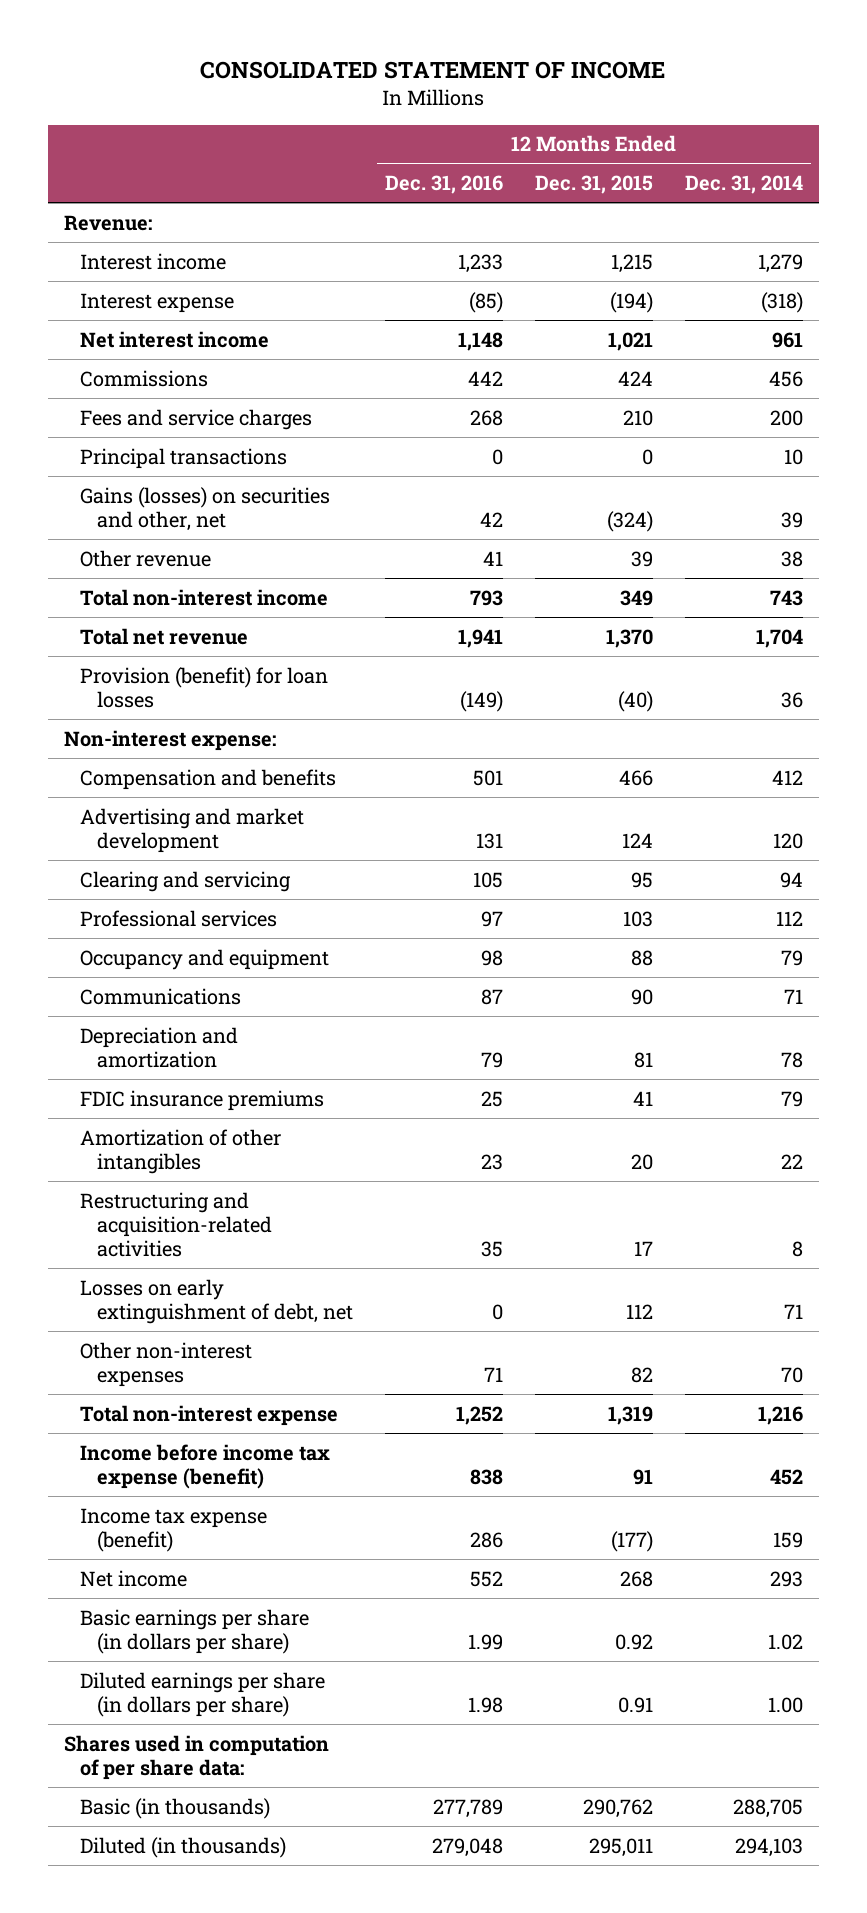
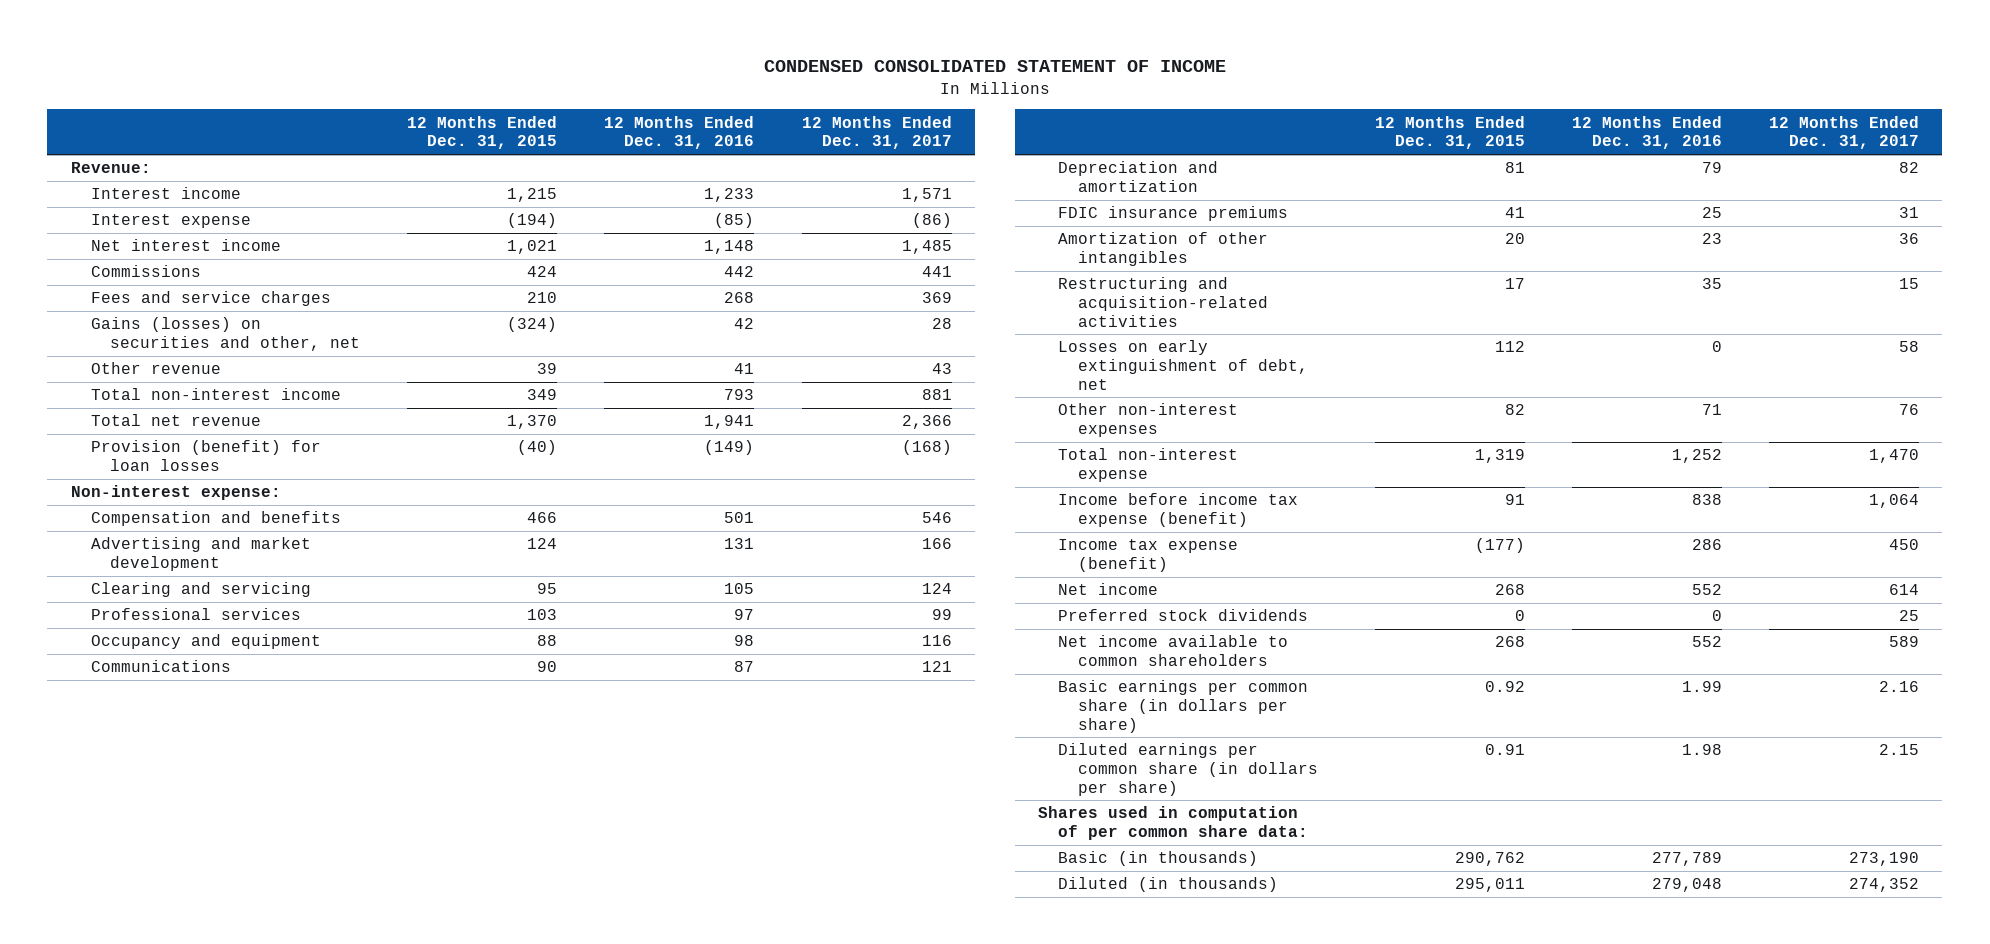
[200,61,666,80] CONSOLIDATED STATEMENT OF INCOME -> [763,60,1226,73] CONDENSED CONSOLIDATED STATEMENT OF INCOME
[684,175,803,195] Dec. 31, 2014 -> none
none -> [801,115,952,150] 12 Months Ended Dec. 31, 2017
[80,447,288,469] Principal transactions -> none
none -> [1057,609,1308,622] Preferred stock dividends
none -> [1057,635,1288,666] Net income available to common shareholders
[80,1608,310,1654] Basic earnings per share (in dollars per share) -> [1057,680,1308,733] Basic earnings per common share (in dollars per share)
[80,1671,326,1717] Diluted earnings per share (in dollars per share) -> [1057,743,1318,796] Diluted earnings per common share (in dollars per share)
[63,1734,329,1780] Shares used in computation of per share data: -> [1038,806,1308,840] Shares used in computation of per common share data:

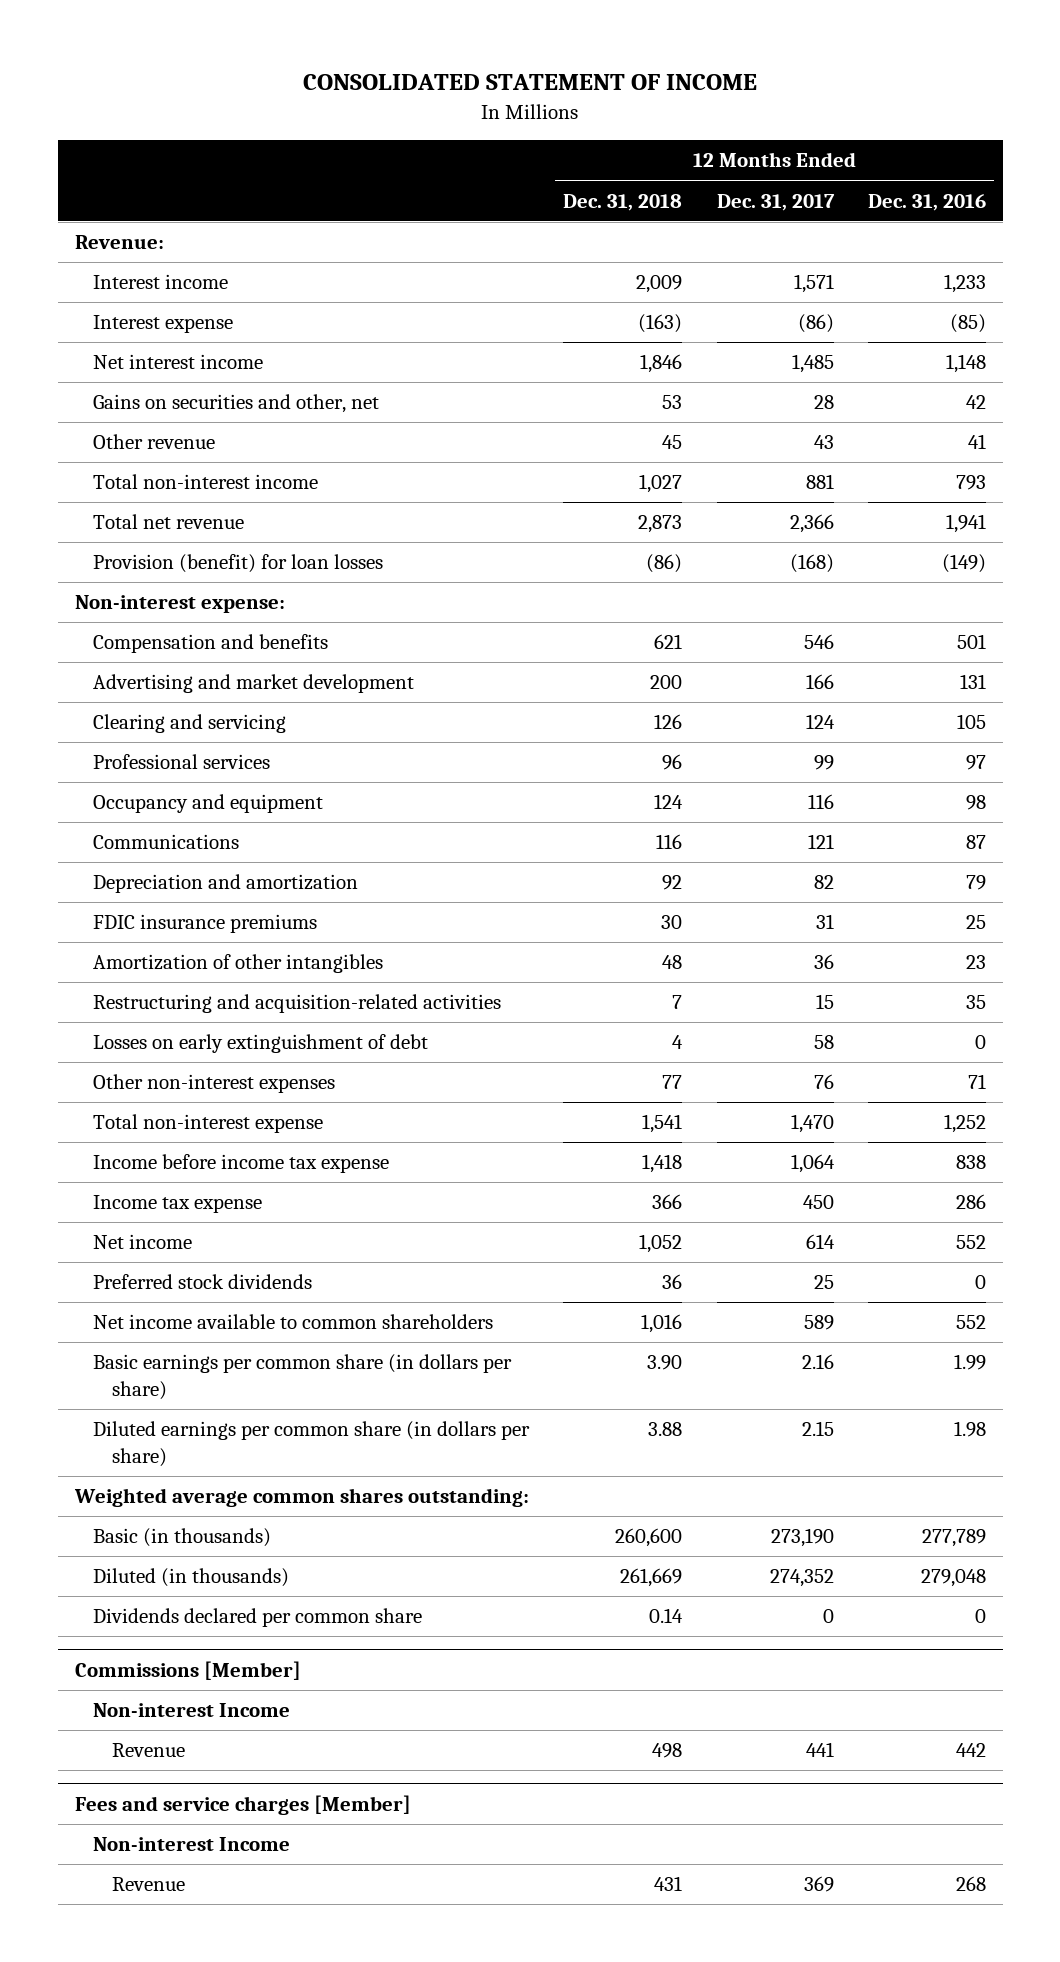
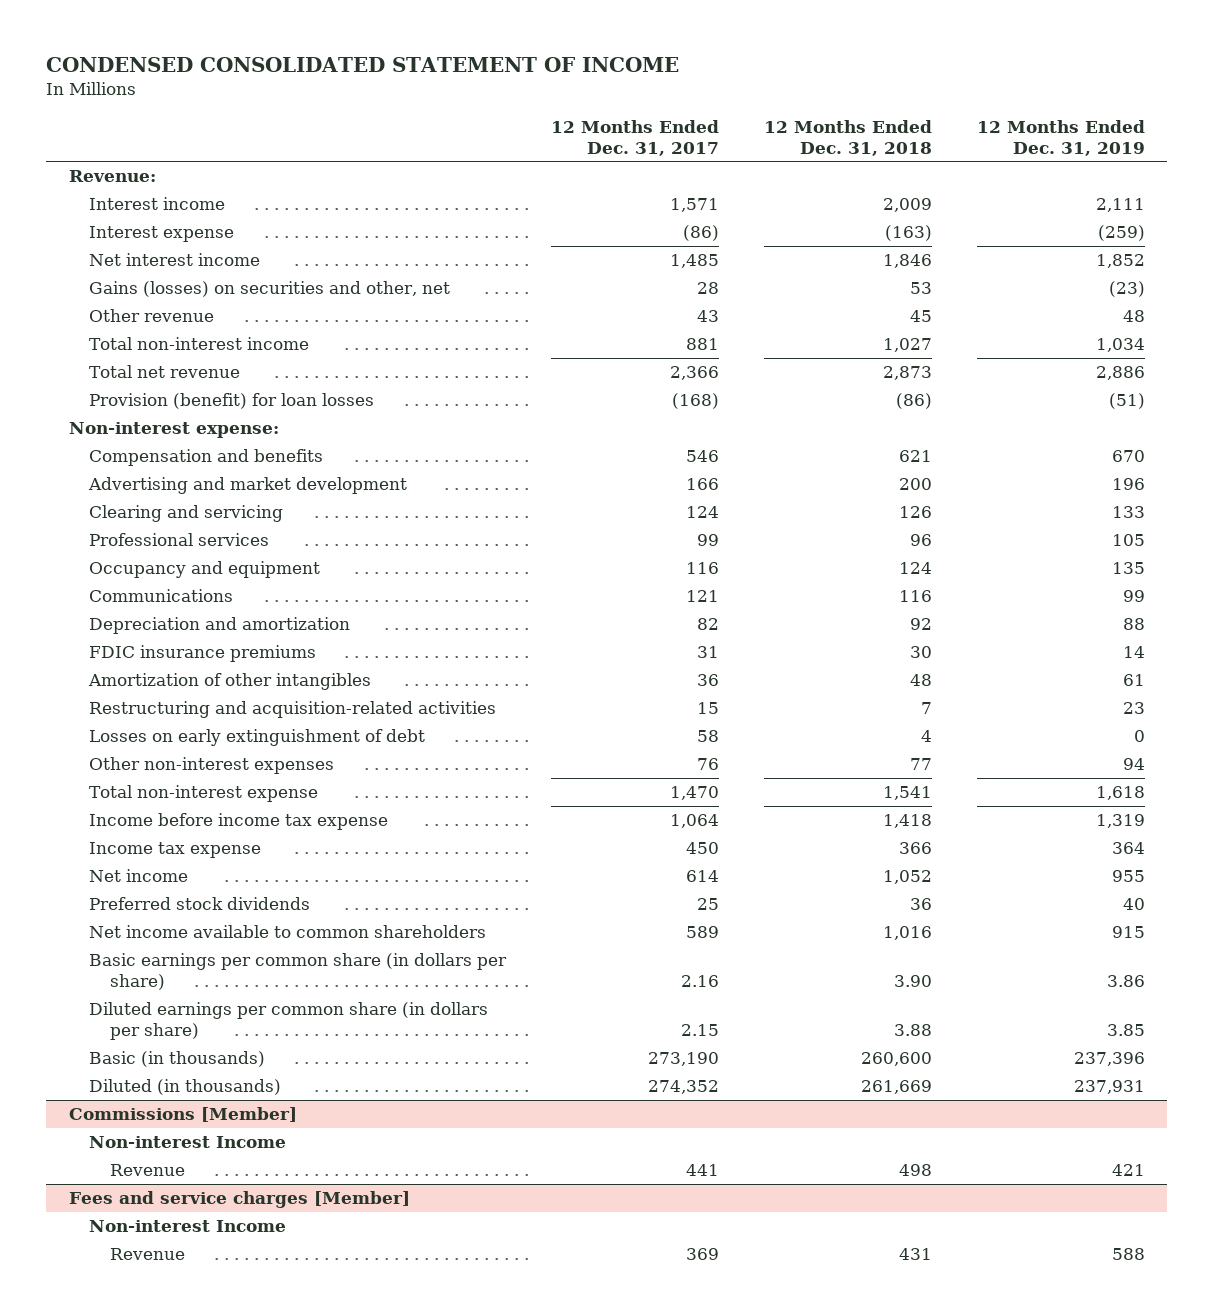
[303,74,758,91] CONSOLIDATED STATEMENT OF INCOME -> [46,57,680,73] CONDENSED CONSOLIDATED STATEMENT OF INCOME
[867,193,986,211] Dec. 31, 2016 -> none
none -> [976,119,1145,156] 12 Months Ended Dec. 31, 2019
[93,394,380,414] Gains on securities and other, net -> [89,281,451,298] Gains (losses) on securities and other, net
[73,1488,529,1508] Weighted average common shares outstanding: -> none
[93,1608,423,1628] Dividends declared per common share -> none

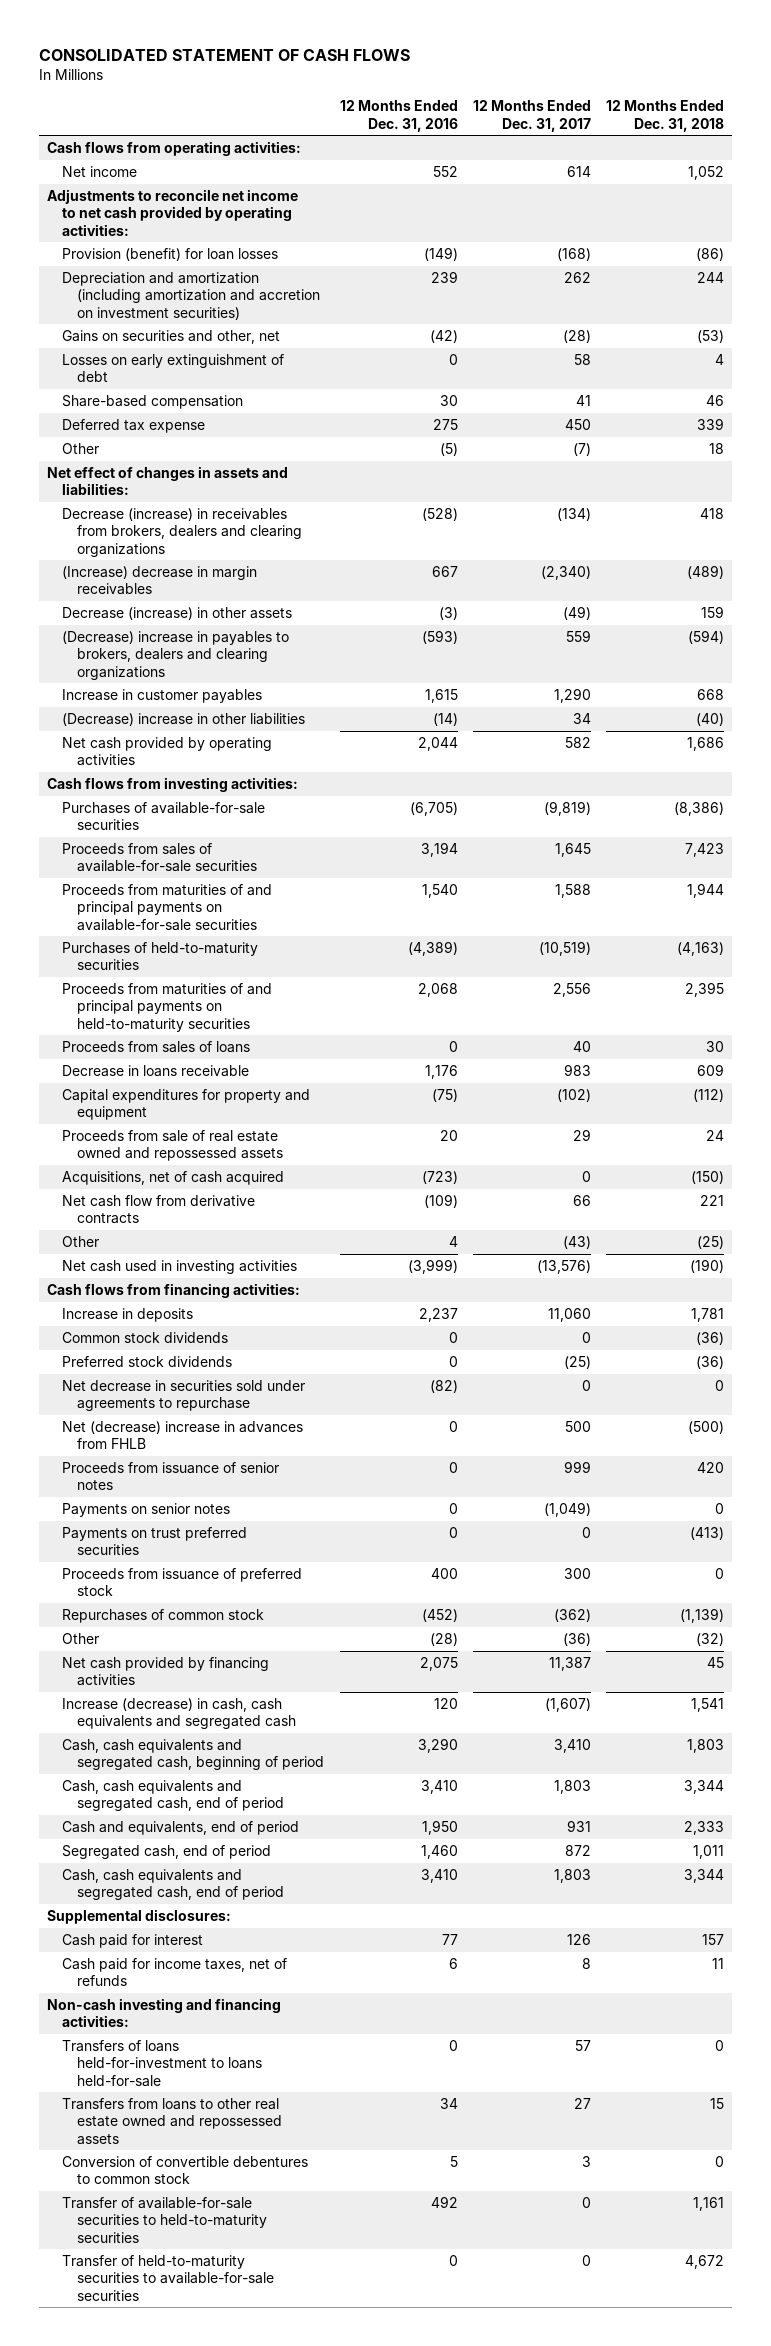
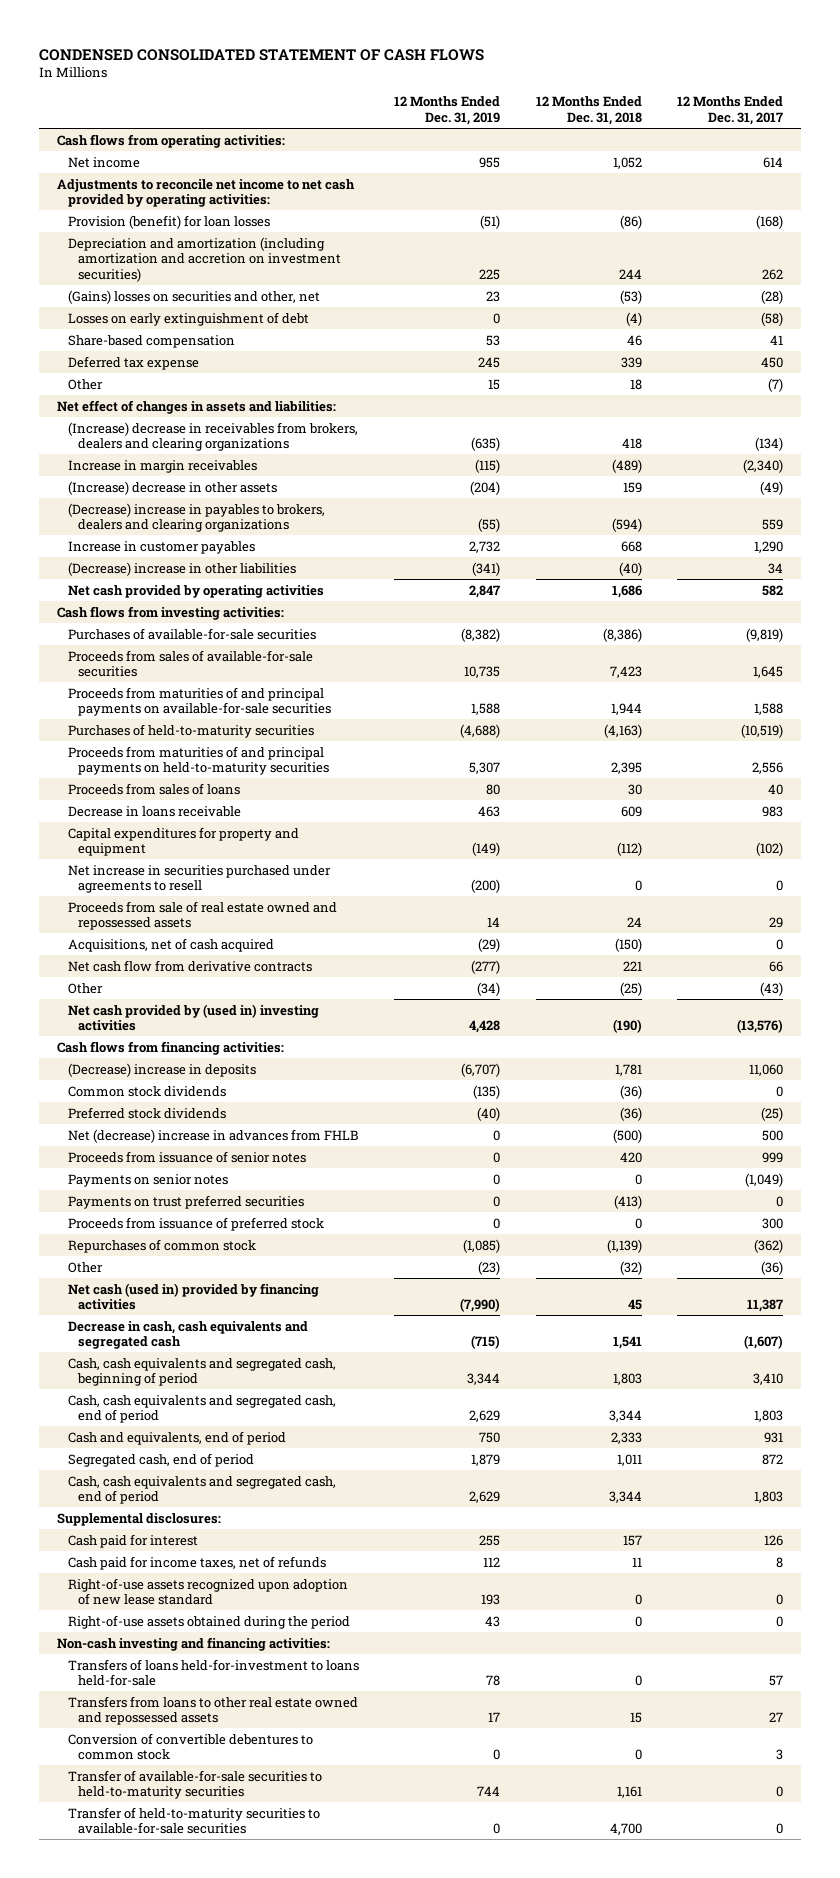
[39,49,411,62] CONSOLIDATED STATEMENT OF CASH FLOWS -> [39,48,485,61] CONDENSED CONSOLIDATED STATEMENT OF CASH FLOWS
[339,100,458,132] 12 Months Ended Dec. 31, 2016 -> none
none -> [394,96,501,125] 12 Months Ended Dec. 31, 2019
[62,329,281,344] Gains on securities and other, net -> [67,289,320,304] (Gains) losses on securities and other, net
[573,353,591,365] 58 -> [761,311,784,326] (58)
[715,353,725,365] 4 -> [625,311,642,326] (4)
[62,507,303,557] Decrease (increase) in receivables from brokers, dealers and clearing organizations -> [67,421,358,452] (Increase) decrease in receivables from brokers, dealers and clearing organizations
[62,565,258,596] (Increase) decrease in margin receivables -> [67,459,257,473] Increase in margin receivables
[62,606,293,620] Decrease (increase) in other assets -> [67,480,277,495] (Increase) decrease in other assets
none -> [67,864,331,894] Net increase in securities purchased under agreements to resell
[62,1259,298,1274] Net cash used in investing activities -> [67,1003,319,1032] Net cash provided by (used in) investing activities
[62,1307,194,1322] Increase in deposits -> [67,1062,256,1077] (Decrease) increase in deposits
[62,1379,306,1412] Net decrease in securities sold under agreements to repurchase -> none
[62,1656,270,1687] Net cash provided by financing activities -> [67,1282,319,1311] Net cash (used in) provided by financing activities
[62,1697,297,1730] Increase (decrease) in cash, cash equivalents and segregated cash -> [67,1320,308,1350] Decrease in cash, cash equivalents and segregated cash
none -> [67,1577,348,1606] Right-of-use assets recognized upon adoption of new lease standard
none -> [67,1614,350,1629] Right-of-use assets obtained during the period
[685,2254,725,2269] 4,672 -> [609,1823,642,1836] 4,700

